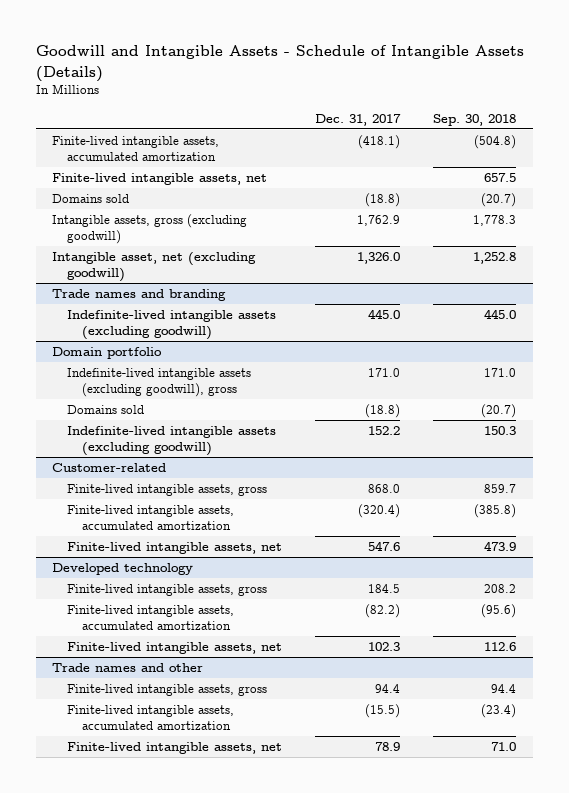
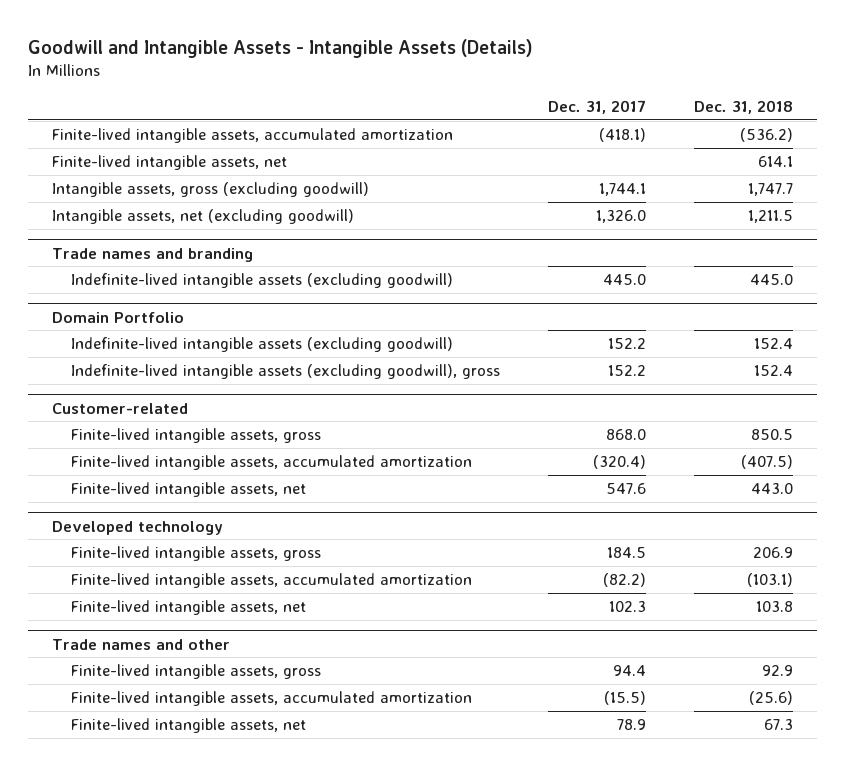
[35,45,524,82] Goodwill and Intangible Assets - Schedule of Intangible Assets (Details) -> [28,38,534,58] Goodwill and Intangible Assets - Intangible Assets (Details)
[433,113,517,126] Sep. 30, 2018 -> none
none -> [693,100,793,115] Dec. 31, 2018
[52,194,130,204] Domains sold -> none
[357,215,401,227] 1,762.9 -> [599,182,647,196] 1,744.1
[52,252,257,283] Intangible asset, net (excluding goodwill) -> [52,208,355,224] Intangible assets, net (excluding goodwill)
[67,368,252,398] Indefinite-lived intangible assets (excluding goodwill), gross -> none
[67,405,145,415] Domains sold -> none
[52,347,163,360] Domain portfolio -> [52,311,185,323] Domain Portfolio
none -> [71,363,501,379] Indefinite-lived intangible assets (excluding goodwill), gross

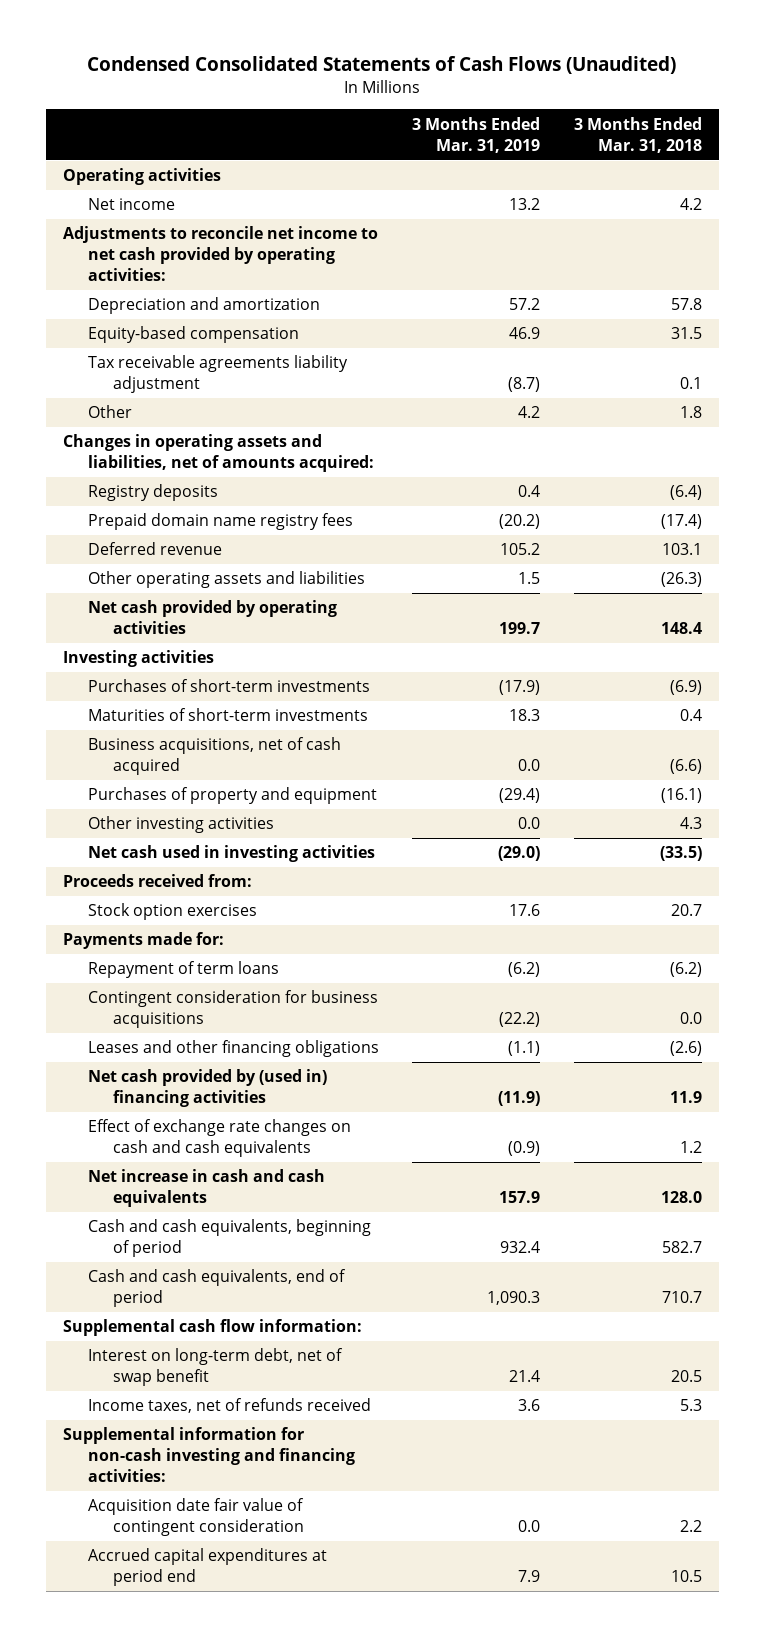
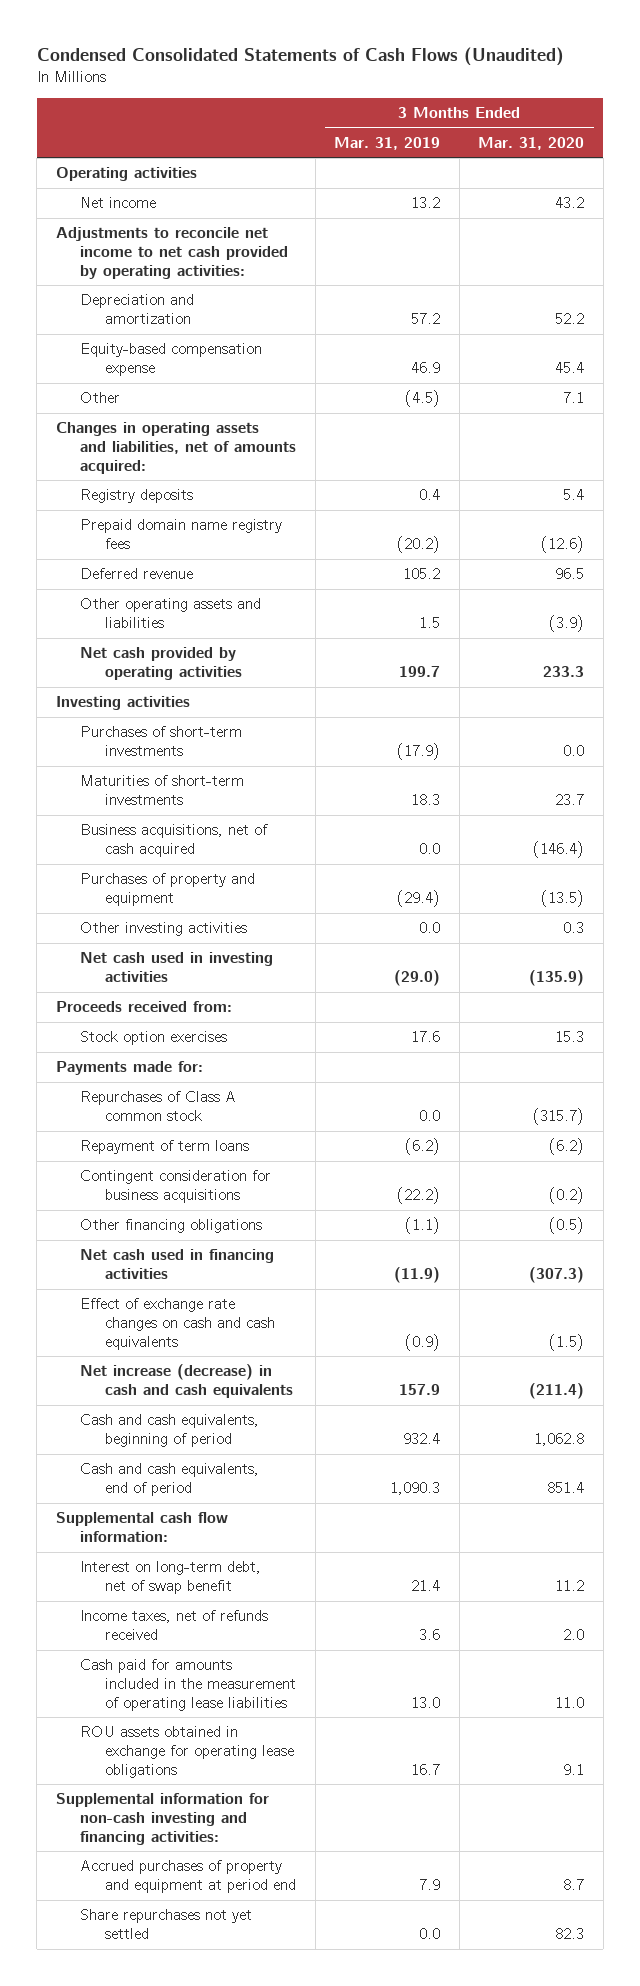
[573,116,702,153] 3 Months Ended Mar. 31, 2018 -> none
none -> [478,136,585,150] Mar. 31, 2020
[87,355,348,394] Tax receivable agreements liability adjustment -> none
[87,326,299,344] Equity-based compensation -> [80,343,263,377] Equity-based compensation expense
[518,406,541,419] 4.2 -> [405,390,441,408] (4.5)
none -> [80,1091,237,1122] Repurchases of Class A common stock
[87,1040,379,1058] Leases and other financing obligations -> [80,1219,263,1234] Other financing obligations
[87,1069,327,1108] Net cash provided by (used in) financing activities -> [80,1249,275,1280] Net cash used in financing activities
[87,1169,325,1208] Net increase in cash and cash equivalents -> [80,1364,294,1399] Net increase (decrease) in cash and cash equivalents
none -> [80,1659,297,1711] Cash paid for amounts included in the measurement of operating lease liabilities
none -> [80,1726,295,1778] ROU assets obtained in exchange for operating lease obligations
[87,1498,304,1537] Acquisition date fair value of contingent consideration -> none
[87,1548,327,1587] Accrued capital expenditures at period end -> [80,1860,297,1894] Accrued purchases of property and equipment at period end
none -> [80,1909,253,1940] Share repurchases not yet settled

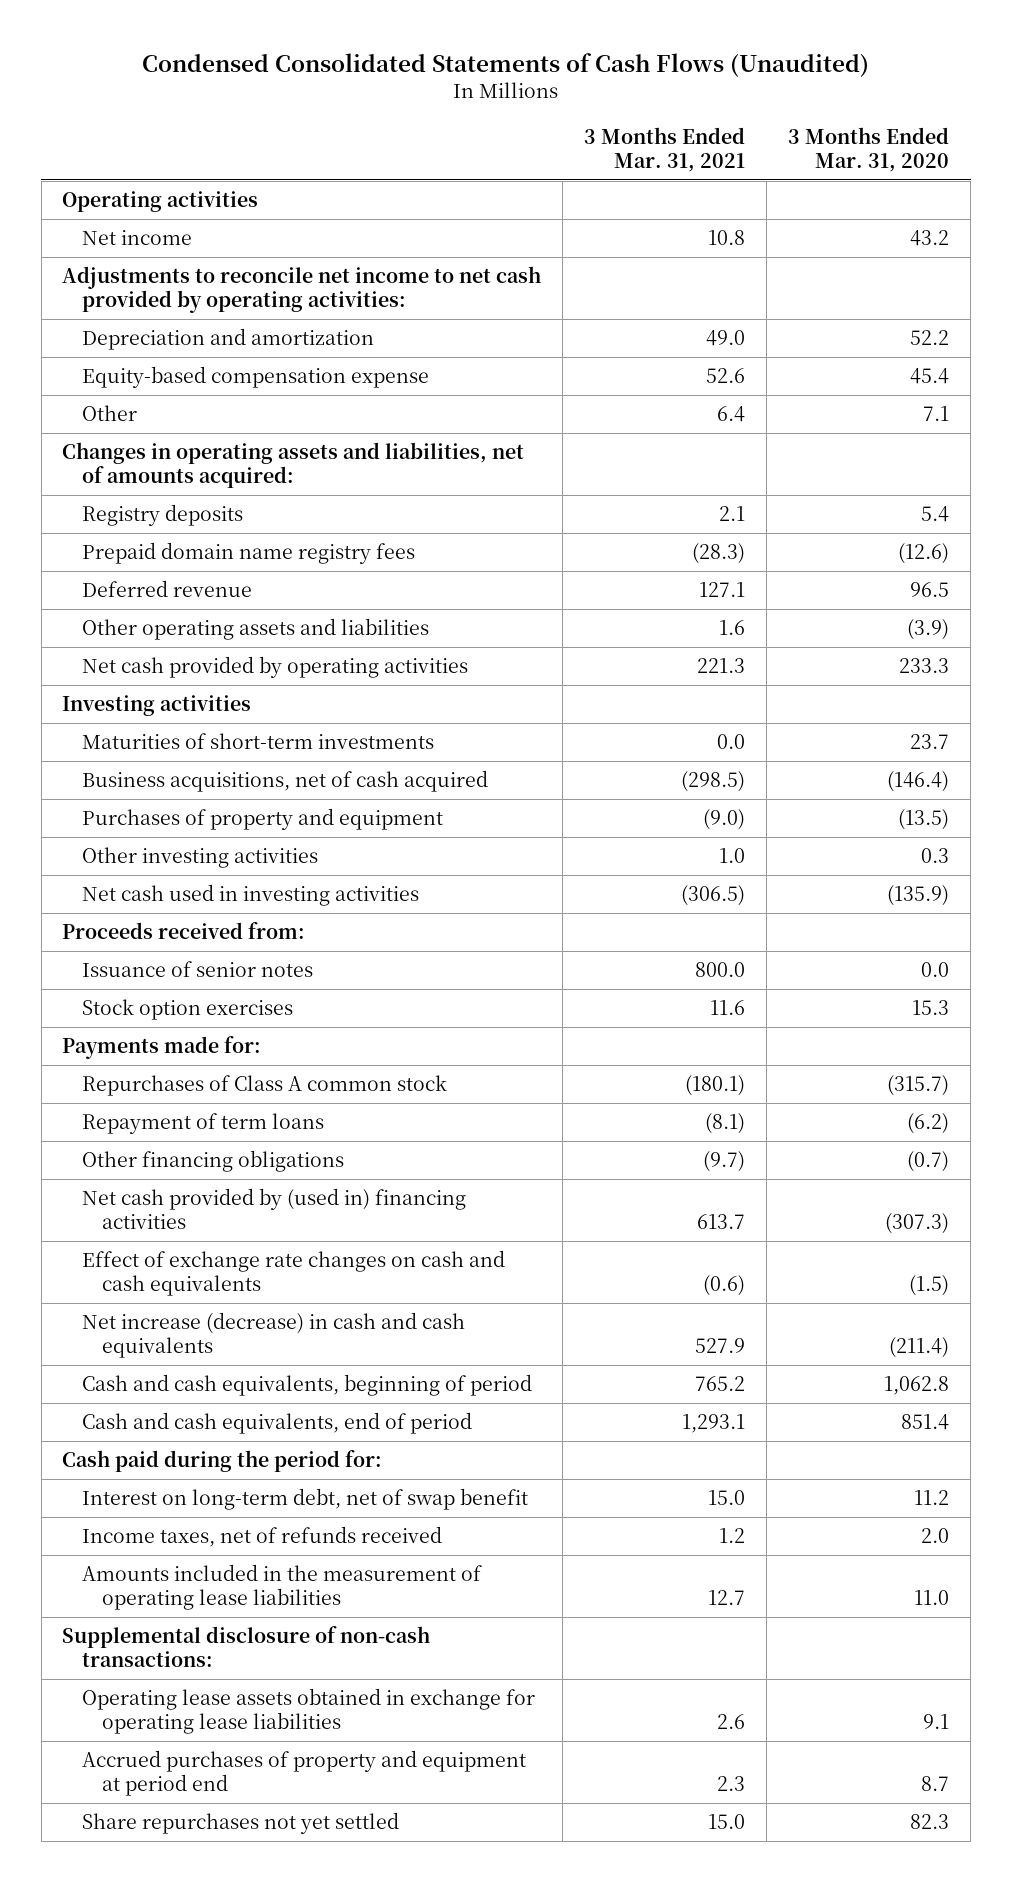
[334,136,441,150] Mar. 31, 2019 -> none
none -> [584,127,746,172] 3 Months Ended Mar. 31, 2021
[80,726,243,757] Purchases of short-term investments -> none
none -> [82,961,314,978] Issuance of senior notes
[80,1170,272,1204] Contingent consideration for business acquisitions -> none
[549,1217,585,1235] (0.5) -> [907,1151,950,1173] (0.7)
[80,1249,275,1280] Net cash used in financing activities -> [82,1188,467,1229] Net cash provided by (used in) financing activities
[55,1512,228,1543] Supplemental cash flow information: -> none
none -> [62,1450,383,1473] Cash paid during the period for:
[55,1793,269,1845] Supplemental information for non-cash investing and financing activities: -> none
[80,1659,297,1711] Cash paid for amounts included in the measurement of operating lease liabilities -> [82,1564,483,1610] Amounts included in the measurement of operating lease liabilities
none -> [62,1626,431,1667] Supplemental disclosure of non-cash transactions:
[80,1726,295,1778] ROU assets obtained in exchange for operating lease obligations -> [82,1688,536,1734] Operating lease assets obtained in exchange for operating lease liabilities

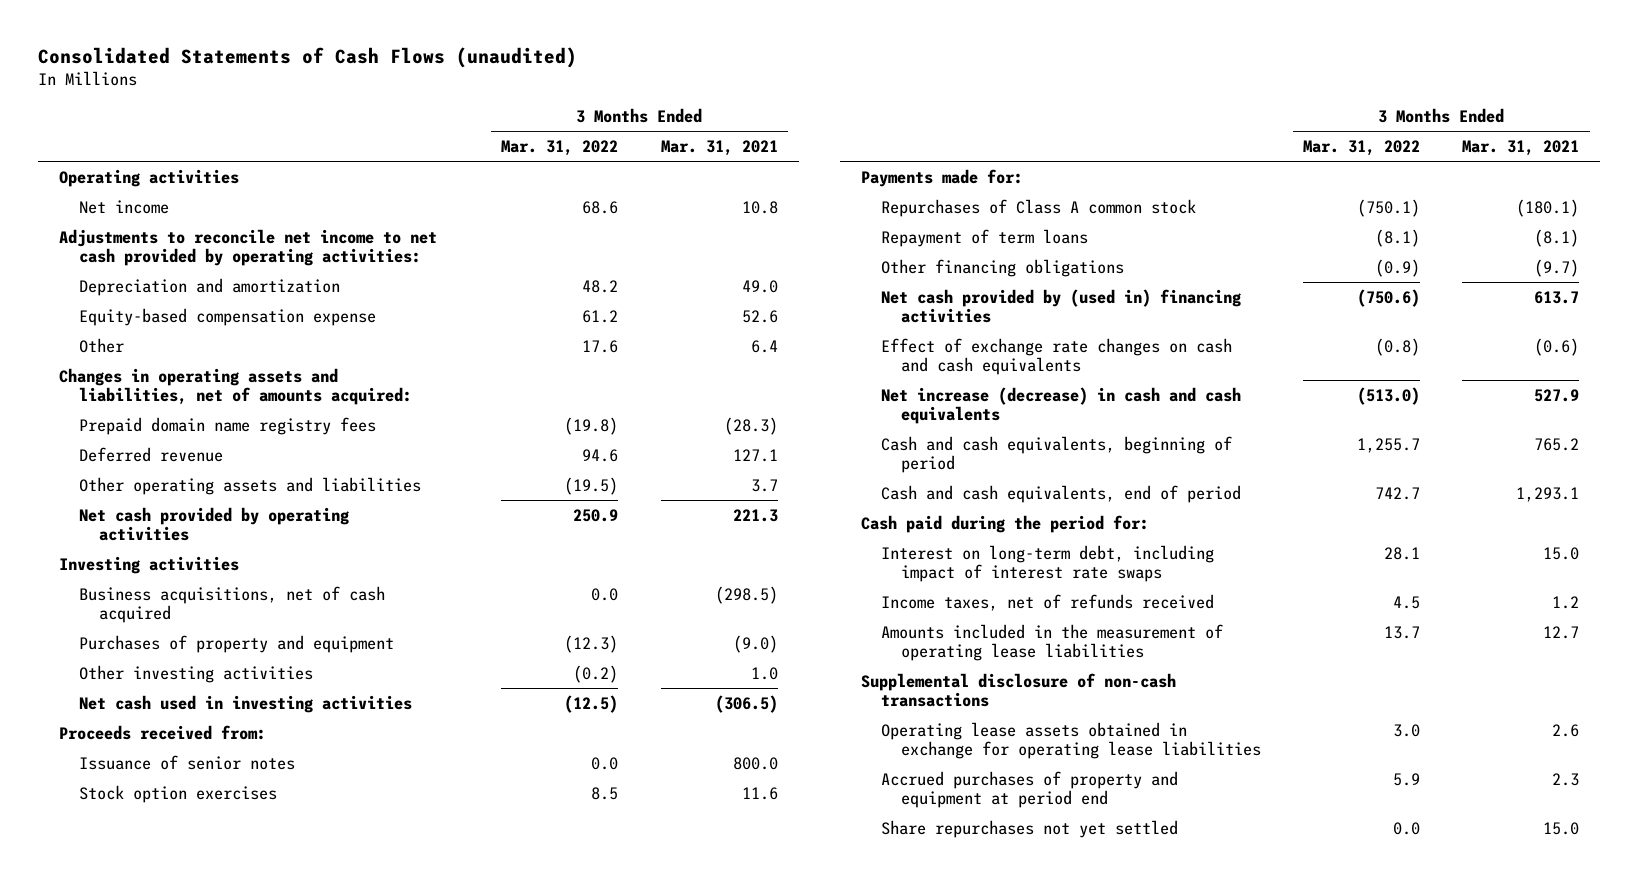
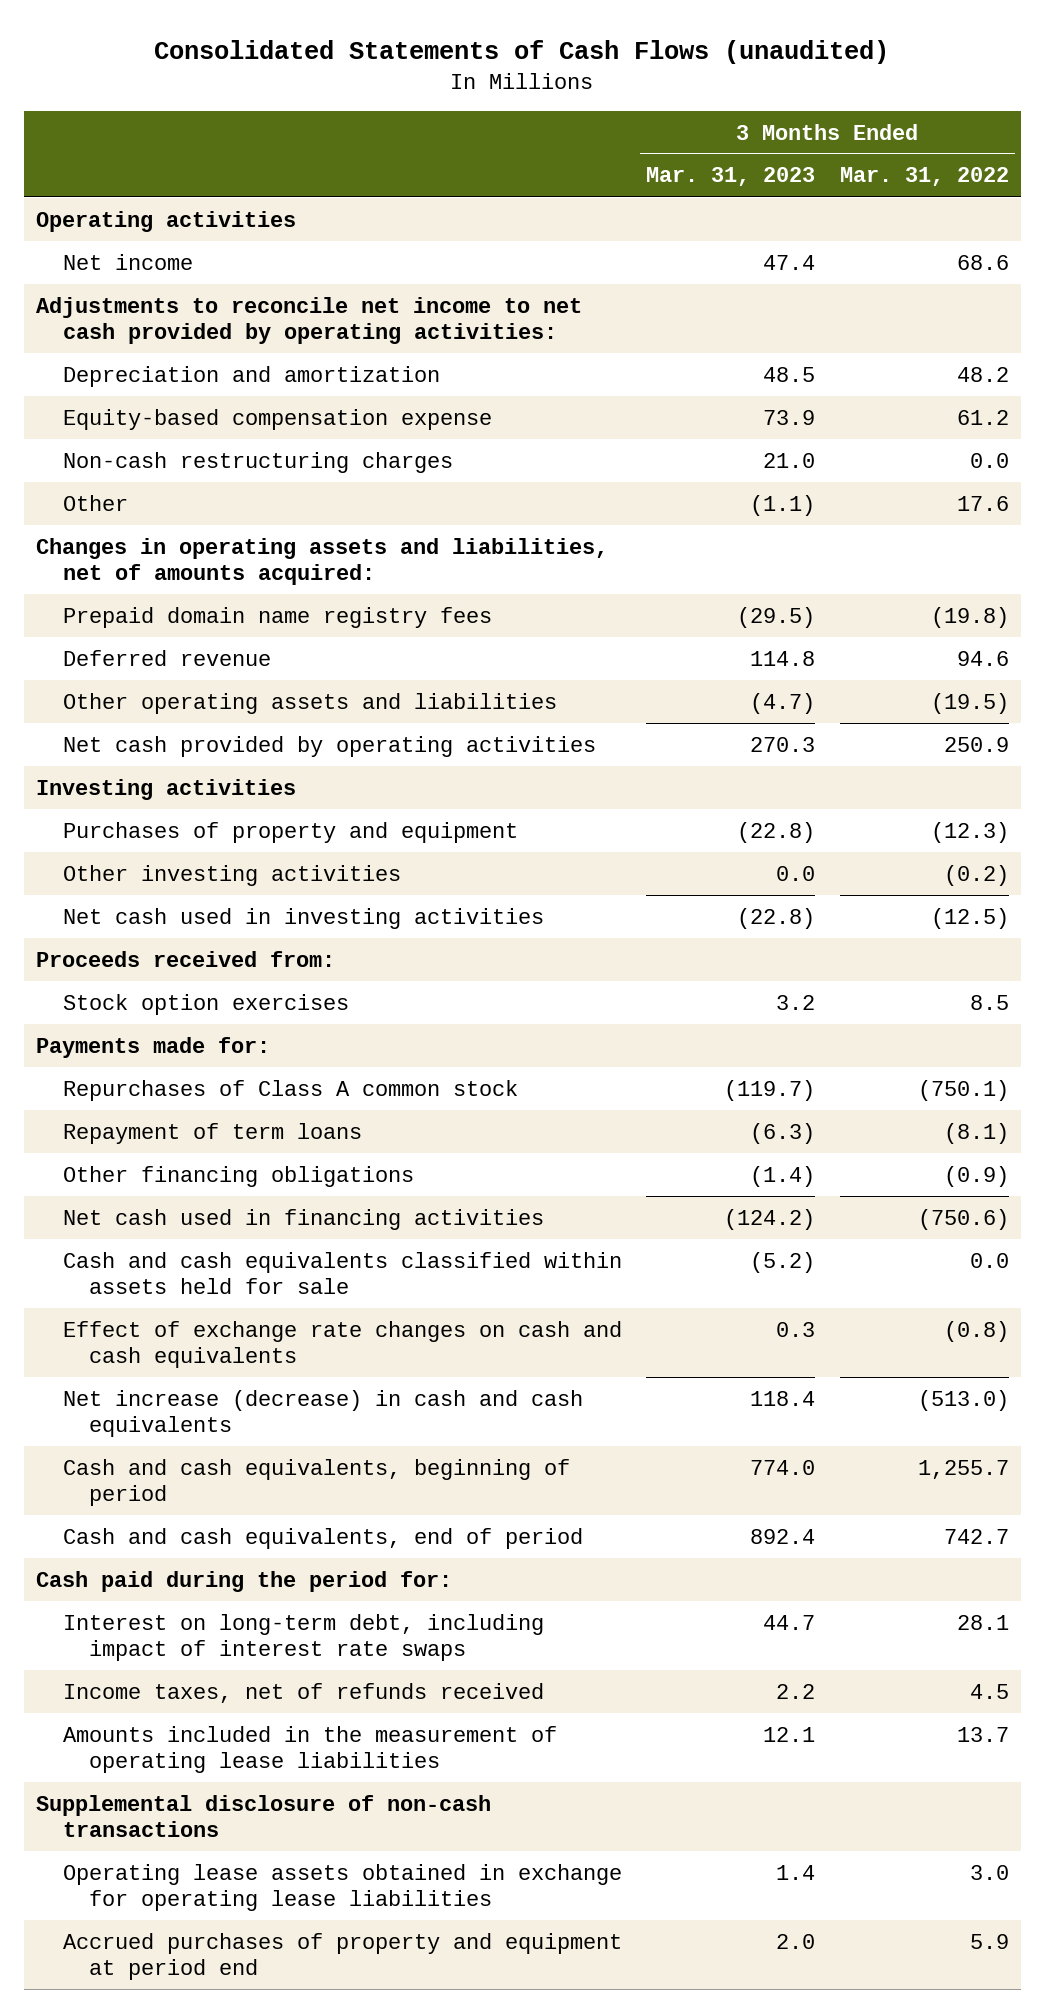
[660,139,778,156] Mar. 31, 2021 -> none
none -> [646,167,816,187] Mar. 31, 2023
none -> [62,451,453,473] Non-cash restructuring charges
[78,585,385,623] Business acquisitions, net of cash acquired -> none
[78,754,295,770] Issuance of senior notes -> none
[880,288,1241,323] Net cash provided by (used in) financing activities -> [62,1208,544,1230] Net cash used in financing activities
none -> [62,1251,622,1294] Cash and cash equivalents classified within assets held for sale
[880,819,1178,838] Share repurchases not yet settled -> none

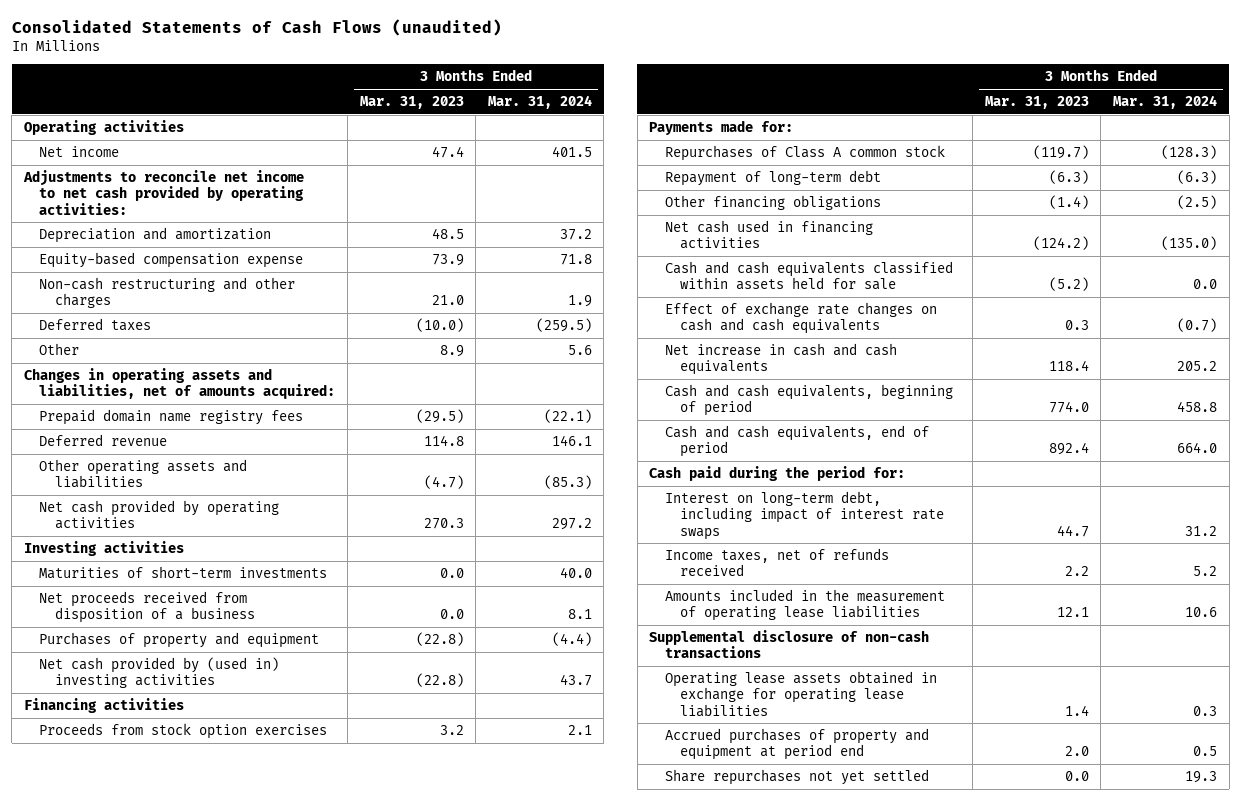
[839,167,1009,187] Mar. 31, 2022 -> none
none -> [487,94,592,109] Mar. 31, 2024
[62,451,453,473] Non-cash restructuring charges -> [39,276,296,309] Non-cash restructuring and other charges
none -> [39,317,152,331] Deferred taxes
[750,494,816,516] (1.1) -> [439,344,464,357] 8.9
none -> [39,565,328,579] Maturities of short-term investments
none -> [39,590,255,624] Net proceeds received from disposition of a business
[62,864,401,886] Other investing activities -> none
[36,950,336,967] Proceeds received from: -> none
[62,907,544,929] Net cash used in investing activities -> [39,656,280,689] Net cash provided by (used in) investing activities
none -> [23,697,184,713] Financing activities
[62,993,349,1015] Stock option exercises -> [39,722,328,739] Proceeds from stock option exercises
[62,1122,362,1144] Repayment of term loans -> [664,169,881,186] Repayment of long-term debt
[62,1389,583,1437] Net increase (decrease) in cash and cash equivalents -> [664,342,897,376] Net increase in cash and cash equivalents
none -> [664,768,929,785] Share repurchases not yet settled

